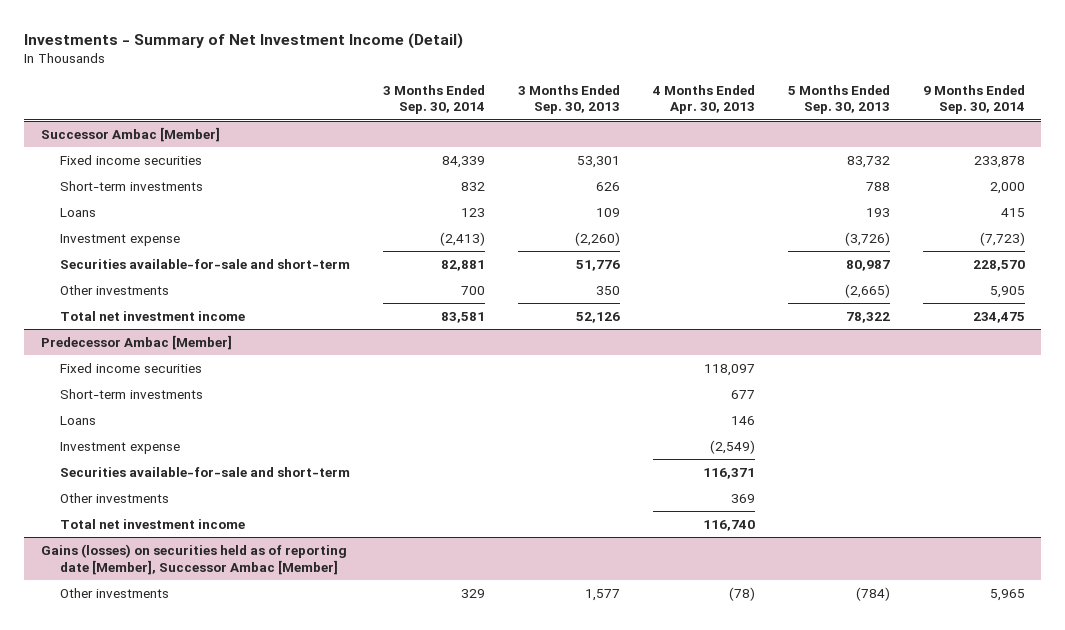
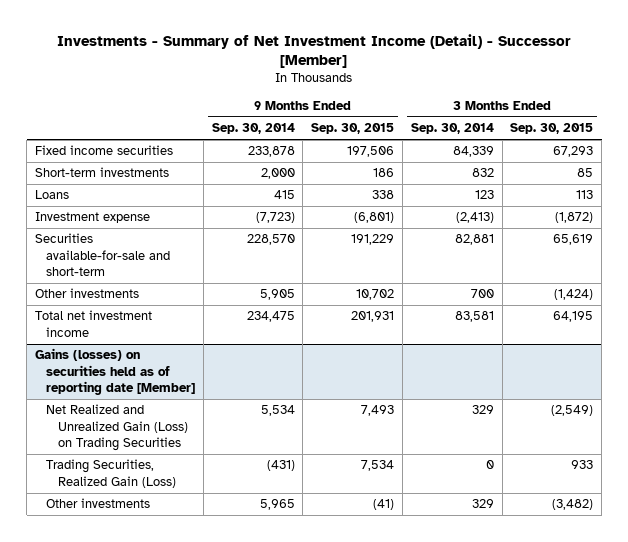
[24,33,464,50] Investments - Summary of Net Investment Income (Detail) -> [57,33,572,69] Investments - Summary of Net Investment Income (Detail) - Successor [Member]
[517,84,620,115] 3 Months Ended Sep. 30, 2013 -> none
[651,84,755,115] 4 Months Ended Apr. 30, 2013 -> none
[787,84,890,115] 5 Months Ended Sep. 30, 2013 -> none
none -> [311,123,395,135] Sep. 30, 2015
none -> [510,123,594,135] Sep. 30, 2015
[40,127,220,143] Successor Ambac [Member] -> none
[40,335,232,351] Predecessor Ambac [Member] -> none
[59,363,202,374] Fixed income securities -> none
[59,389,203,400] Short-term investments -> none
[59,416,96,426] Loans -> none
[59,442,180,455] Investment expense -> none
[59,467,350,478] Securities available-for-sale and short-term -> none
[59,493,169,504] Other investments -> none
[59,519,245,530] Total net investment income -> none
[40,544,347,575] Gains (losses) on securities held as of reporting date [Member], Successor Ambac [Member] -> [34,348,196,395] Gains (losses) on securities held as of reporting date [Member]
none -> [46,404,188,451] Net Realized and Unrealized Gain (Loss) on Trading Securities
none -> [46,459,176,488] Trading Securities, Realized Gain (Loss)

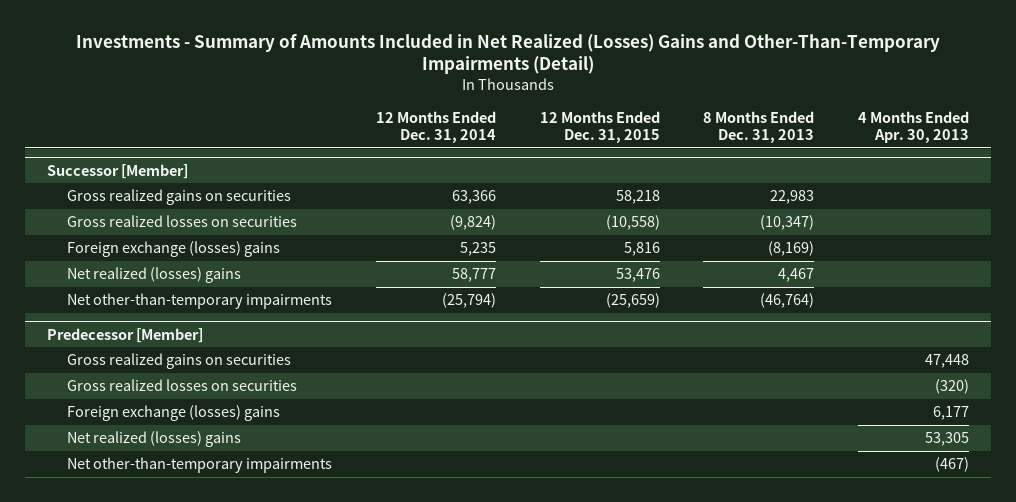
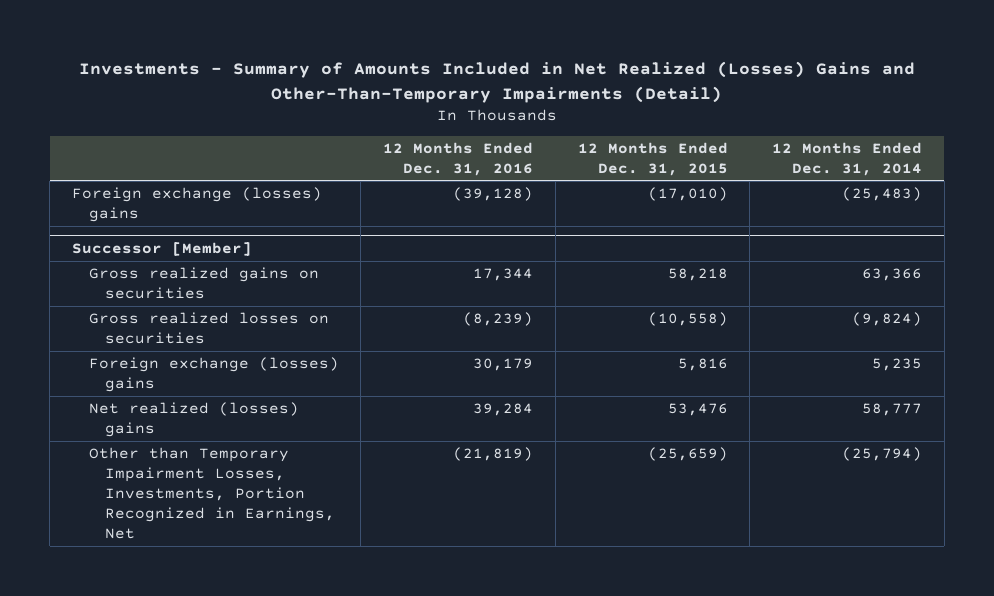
[703,110,815,144] 8 Months Ended Dec. 31, 2013 -> none
[858,110,970,144] 4 Months Ended Apr. 30, 2013 -> none
none -> [383,141,534,176] 12 Months Ended Dec. 31, 2016
none -> [72,186,323,222] Foreign exchange (losses) gains
[46,327,203,343] Predecessor [Member] -> none
[67,353,292,370] Gross realized gains on securities -> none
[67,379,298,392] Gross realized losses on securities -> none
[67,405,281,422] Foreign exchange (losses) gains -> none
[67,431,242,448] Net realized (losses) gains -> none
[67,457,333,474] Net other-than-temporary impairments -> none
[67,293,333,310] Net other-than-temporary impairments -> [88,446,336,539] Other than Temporary Impairment Losses, Investments, Portion Recognized in Earnings, Net

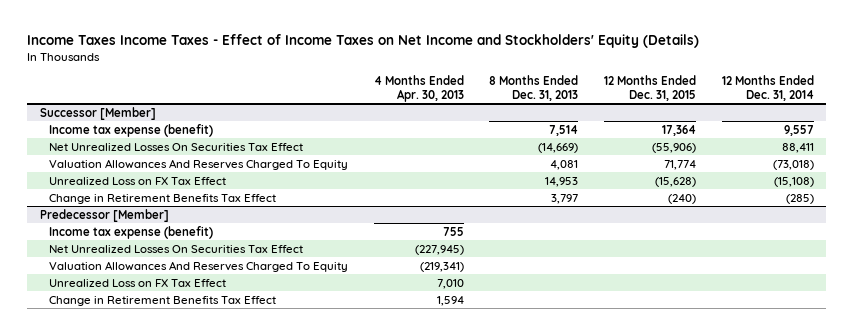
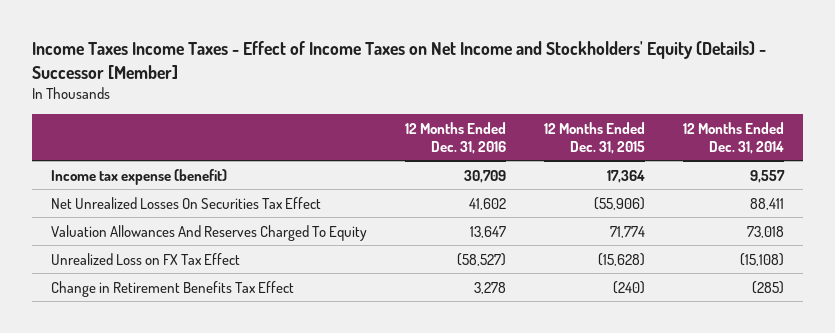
[26,34,699,49] Income Taxes Income Taxes - Effect of Income Taxes on Net Income and Stockholders' Equity (Details) -> [32,41,767,79] Income Taxes Income Taxes - Effect of Income Taxes on Net Income and Stockholders' Equity (Details) - Successor [Member]
[373,75,464,103] 4 Months Ended Apr. 30, 2013 -> none
[489,75,579,102] 8 Months Ended Dec. 31, 2013 -> none
none -> [404,121,506,154] 12 Months Ended Dec. 31, 2016
[39,106,156,120] Successor [Member] -> none
[772,159,814,170] (73,018) -> [746,225,784,238] 73,018
[39,208,169,222] Predecessor [Member] -> none
[49,225,214,239] Income tax expense (benefit) -> none
[49,244,304,253] Net Unrealized Losses On Securities Tax Effect -> none
[49,260,349,272] Valuation Allowances And Reserves Charged To Equity -> none
[49,278,227,287] Unrealized Loss on FX Tax Effect -> none
[49,295,277,306] Change in Retirement Benefits Tax Effect -> none

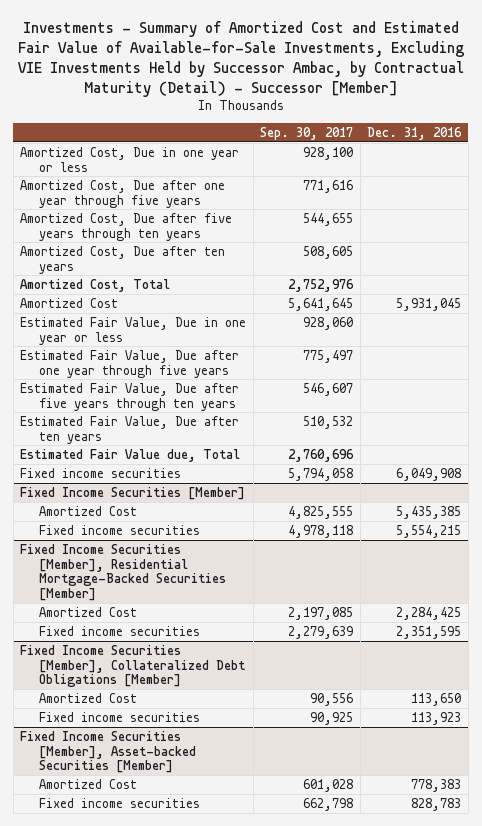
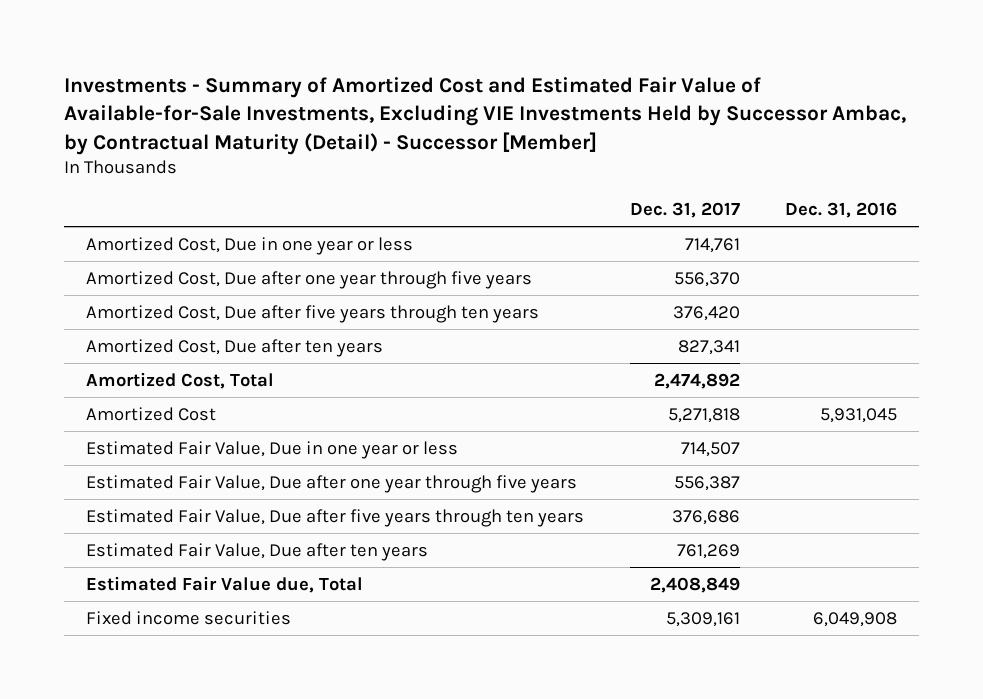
[260,126,354,140] Sep. 30, 2017 -> none
none -> [629,201,740,218] Dec. 31, 2017
[20,486,246,500] Fixed Income Securities [Member] -> none
[38,505,137,516] Amortized Cost -> none
[38,524,200,535] Fixed income securities -> none
[20,543,226,602] Fixed Income Securities [Member], Residential Mortgage-Backed Securities [Member] -> none
[38,606,137,617] Amortized Cost -> none
[38,625,200,636] Fixed income securities -> none
[20,644,245,688] Fixed Income Securities [Member], Collateralized Debt Obligations [Member] -> none
[38,692,137,703] Amortized Cost -> none
[38,711,200,722] Fixed income securities -> none
[20,730,196,774] Fixed Income Securities [Member], Asset-backed Securities [Member] -> none
[38,778,137,789] Amortized Cost -> none
[38,797,200,808] Fixed income securities -> none

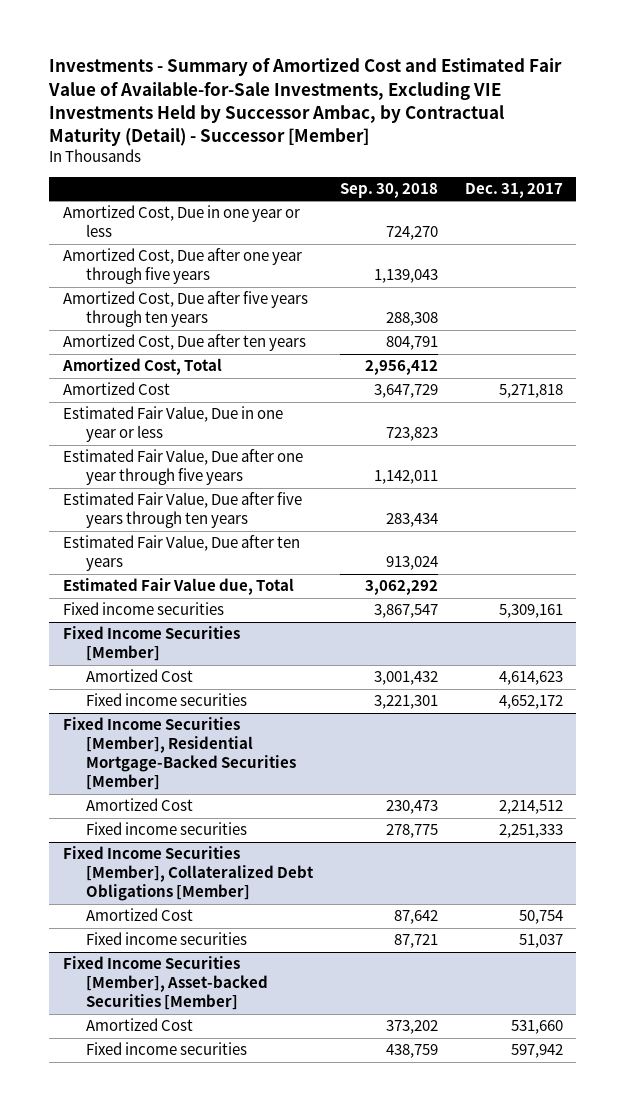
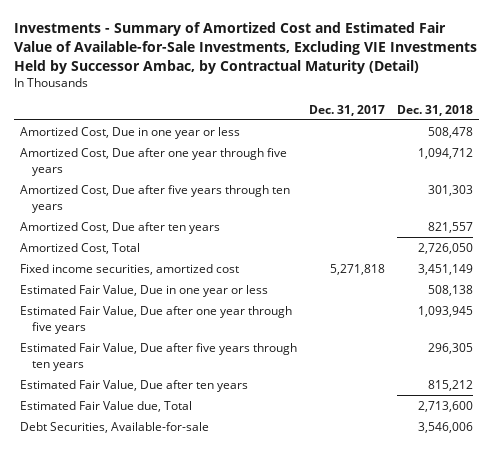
[48,58,563,146] Investments - Summary of Amortized Cost and Estimated Fair Value of Available-for-Sale Investments, Excluding VIE Investments Held by Successor Ambac, by Contractual Maturity (Detail) - Successor [Member] -> [13,21,477,74] Investments - Summary of Amortized Cost and Estimated Fair Value of Available-for-Sale Investments, Excluding VIE Investments Held by Successor Ambac, by Contractual Maturity (Detail)
[339,182,438,198] Sep. 30, 2018 -> none
none -> [397,104,474,116] Dec. 31, 2018
[62,382,170,396] Amortized Cost -> [19,263,239,275] Fixed income securities, amortized cost
[62,602,224,616] Fixed income securities -> none
[62,626,240,662] Fixed Income Securities [Member] -> none
[85,669,193,683] Amortized Cost -> none
[85,693,247,707] Fixed income securities -> none
[62,717,296,791] Fixed Income Securities [Member], Residential Mortgage-Backed Securities [Member] -> none
[85,798,193,812] Amortized Cost -> none
[85,822,247,836] Fixed income securities -> none
[62,846,314,902] Fixed Income Securities [Member], Collateralized Debt Obligations [Member] -> none
[85,908,193,922] Amortized Cost -> none
[85,932,247,946] Fixed income securities -> none
[62,956,268,1011] Fixed Income Securities [Member], Asset-backed Securities [Member] -> none
[85,1018,193,1032] Amortized Cost -> none
[85,1042,247,1056] Fixed income securities -> none
none -> [19,421,209,433] Debt Securities, Available-for-sale

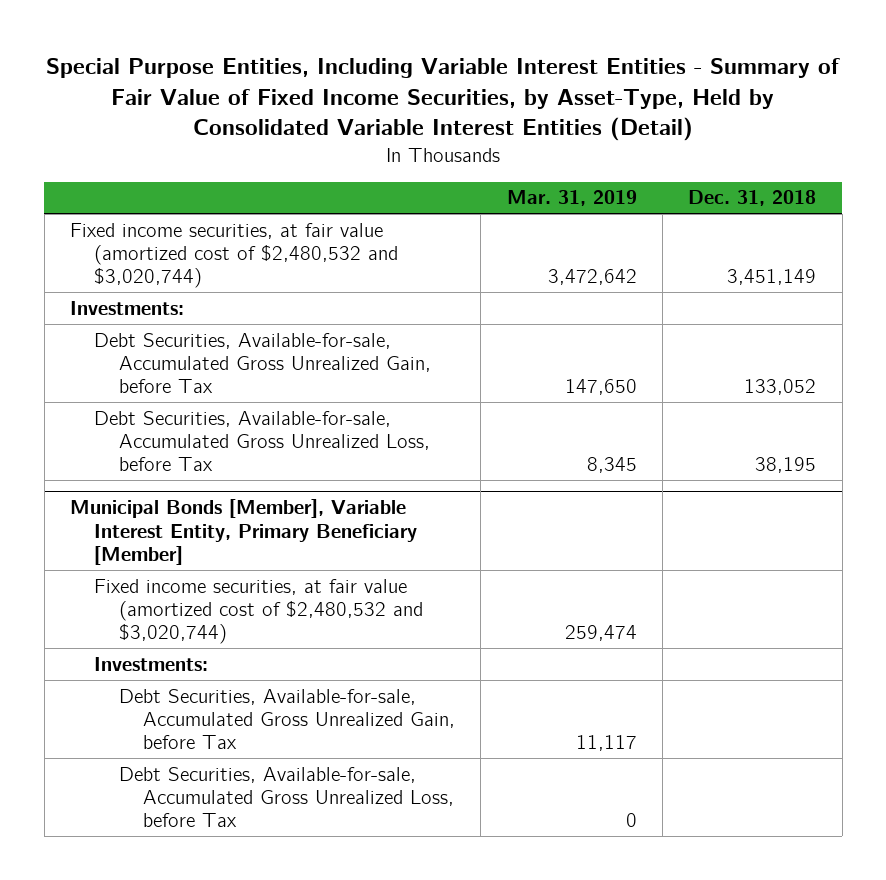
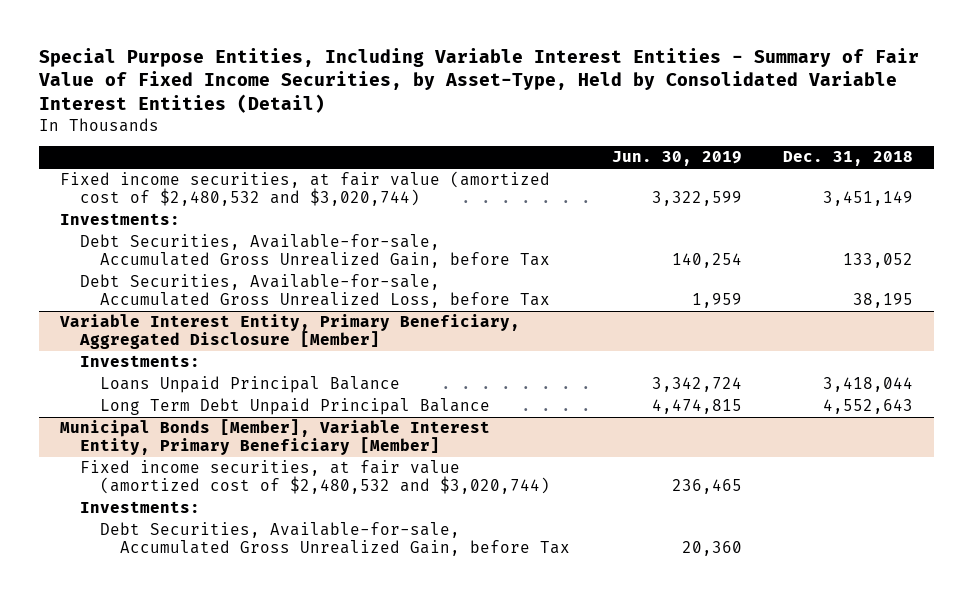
[506,190,637,207] Mar. 31, 2019 -> none
none -> [611,151,742,167] Jun. 30, 2019
none -> [58,314,520,350] Variable Interest Entity, Primary Beneficiary, Aggregated Disclosure [Member]
none -> [79,355,200,368] Investments:
none -> [100,376,401,394] Loans Unpaid Principal Balance
none -> [100,398,491,416] Long Term Debt Unpaid Principal Balance
[118,766,455,828] Debt Securities, Available-for-sale, Accumulated Gross Unrealized Loss, before Tax -> none

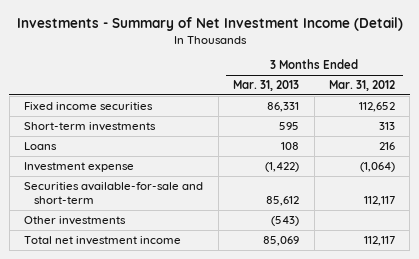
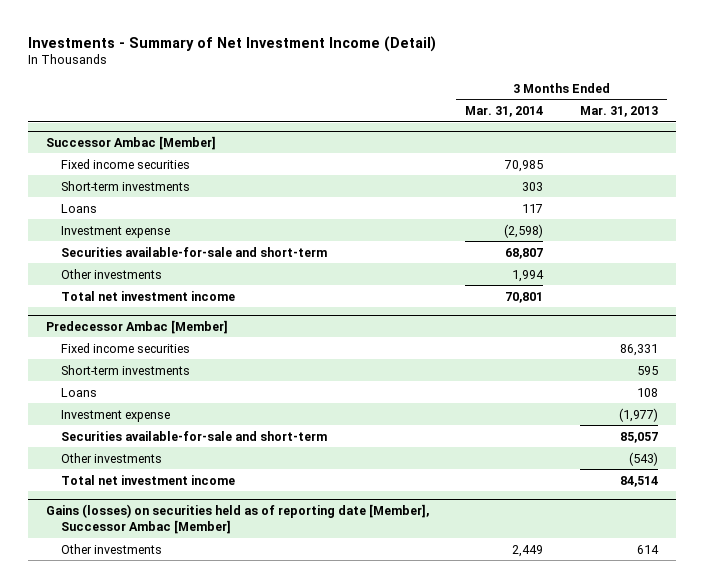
[329,80,396,92] Mar. 31, 2012 -> none
none -> [465,105,544,117] Mar. 31, 2014
none -> [46,135,217,150] Successor Ambac [Member]
none -> [61,158,191,169] Fixed income securities
none -> [61,180,191,191] Short-term investments
none -> [61,203,98,213] Loans
none -> [61,225,171,238] Investment expense
none -> [61,246,328,257] Securities available-for-sale and short-term
none -> [61,268,163,279] Other investments
none -> [61,290,236,301] Total net investment income
none -> [46,319,229,334] Predecessor Ambac [Member]
[265,162,300,173] (1,422) -> [618,407,658,422] (1,977)
[266,196,300,207] 85,612 -> [619,431,658,443] 85,057
[263,236,300,247] 85,069 -> [619,475,658,487] 84,514
none -> [46,503,430,534] Gains (losses) on securities held as of reporting date [Member], Successor Ambac [Member]
none -> [61,543,163,554] Other investments

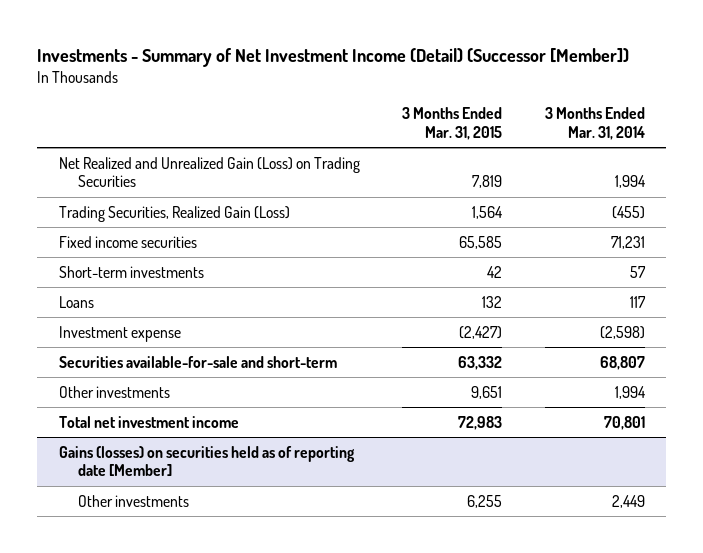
[28,35,437,52] Investments - Summary of Net Investment Income (Detail) -> [37,47,630,67] Investments - Summary of Net Investment Income (Detail) (Successor [Member])
[579,105,658,117] Mar. 31, 2013 -> none
none -> [402,107,503,140] 3 Months Ended Mar. 31, 2015
[46,135,217,150] Successor Ambac [Member] -> none
none -> [58,156,360,188] Net Realized and Unrealized Gain (Loss) on Trading Securities
none -> [58,205,290,222] Trading Securities, Realized Gain (Loss)
[504,159,544,172] 70,985 -> [610,235,645,249] 71,231
[522,181,544,191] 303 -> [629,265,646,278] 57
[46,319,229,334] Predecessor Ambac [Member] -> none
[61,342,191,353] Fixed income securities -> none
[61,364,191,375] Short-term investments -> none
[61,387,98,397] Loans -> none
[61,409,171,422] Investment expense -> none
[61,430,328,441] Securities available-for-sale and short-term -> none
[61,452,163,463] Other investments -> none
[61,474,236,485] Total net investment income -> none
[46,503,430,534] Gains (losses) on securities held as of reporting date [Member], Successor Ambac [Member] -> [58,445,355,477] Gains (losses) on securities held as of reporting date [Member]

